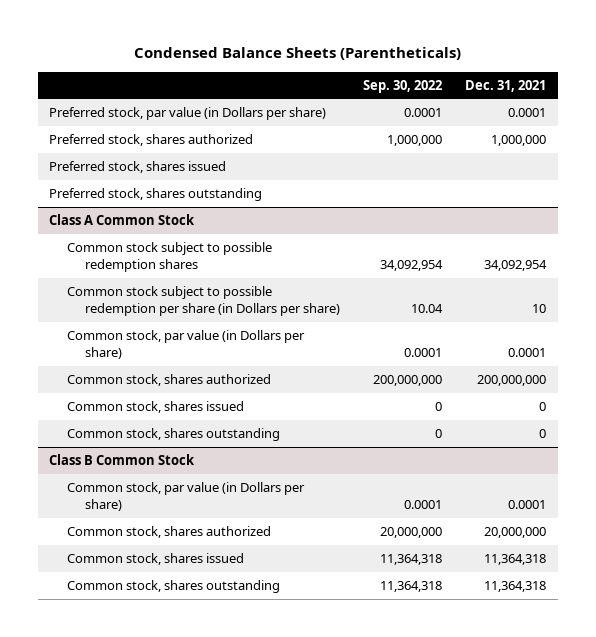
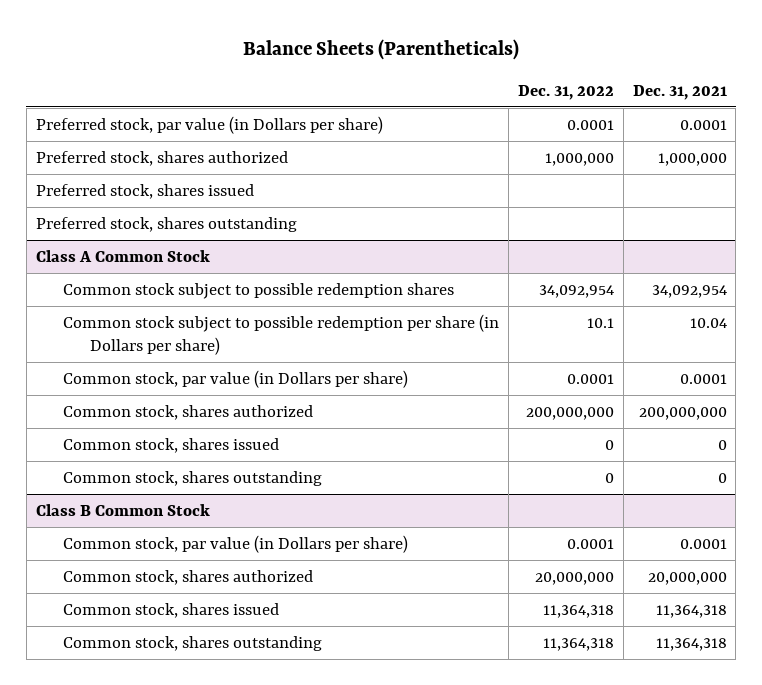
[133,47,461,61] Condensed Balance Sheets (Parentheticals) -> [243,39,520,61] Balance Sheets (Parentheticals)
[362,79,442,93] Sep. 30, 2022 -> none
none -> [517,84,614,100] Dec. 31, 2022
[532,304,547,314] 10 -> [689,317,727,328] 10.04

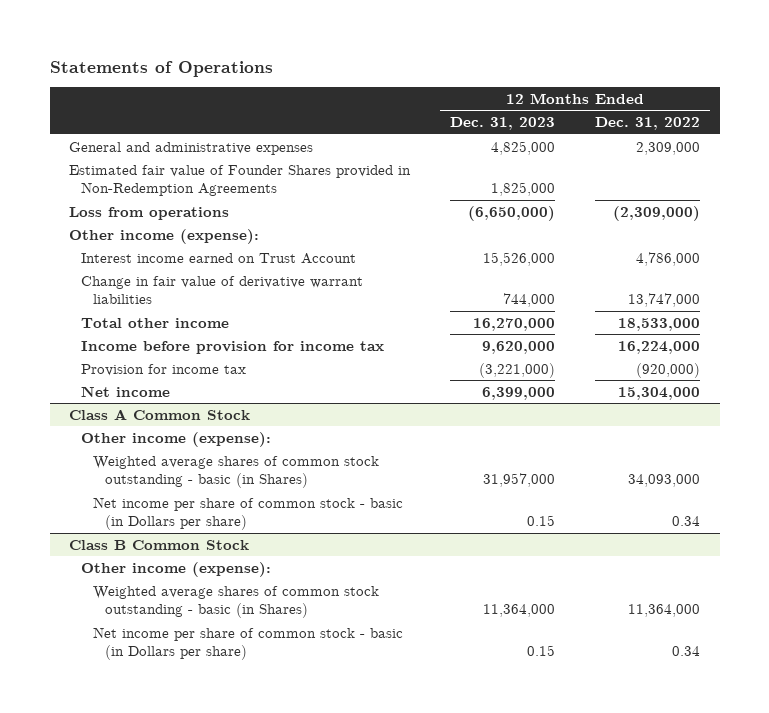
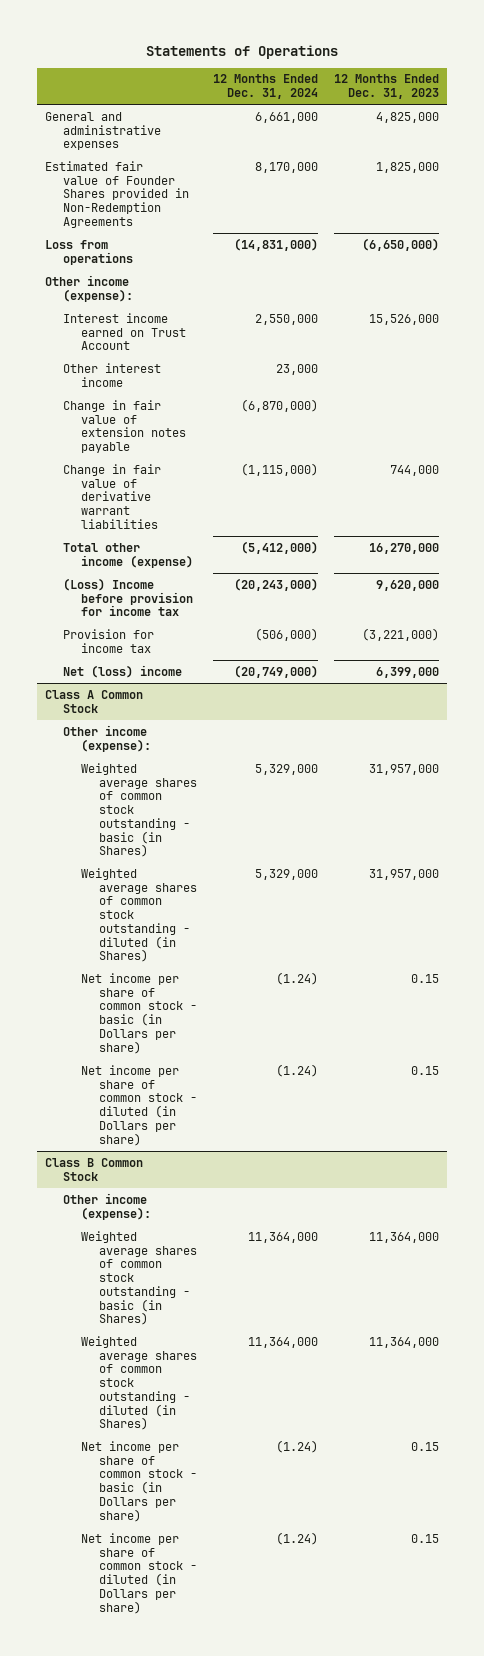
[594,117,700,131] Dec. 31, 2022 -> none
none -> [212,74,318,100] 12 Months Ended Dec. 31, 2024
none -> [62,362,161,387] Other interest income
none -> [62,399,186,454] Change in fair value of extension notes payable
[81,317,230,328] Total other income -> [62,542,193,568] Total other income (expense)
[81,340,385,354] Income before provision for income tax -> [62,577,193,617] (Loss) Income before provision for income tax
[81,385,171,397] Net income -> [62,664,182,678] Net (loss) income
none -> [80,867,197,963] Weighted average shares of common stock outstanding - diluted (in Shares)
none -> [80,1064,197,1146] Net income per share of common stock - diluted (in Dollars per share)
none -> [80,1335,197,1431] Weighted average shares of common stock outstanding - diluted (in Shares)
none -> [80,1532,197,1614] Net income per share of common stock - diluted (in Dollars per share)

